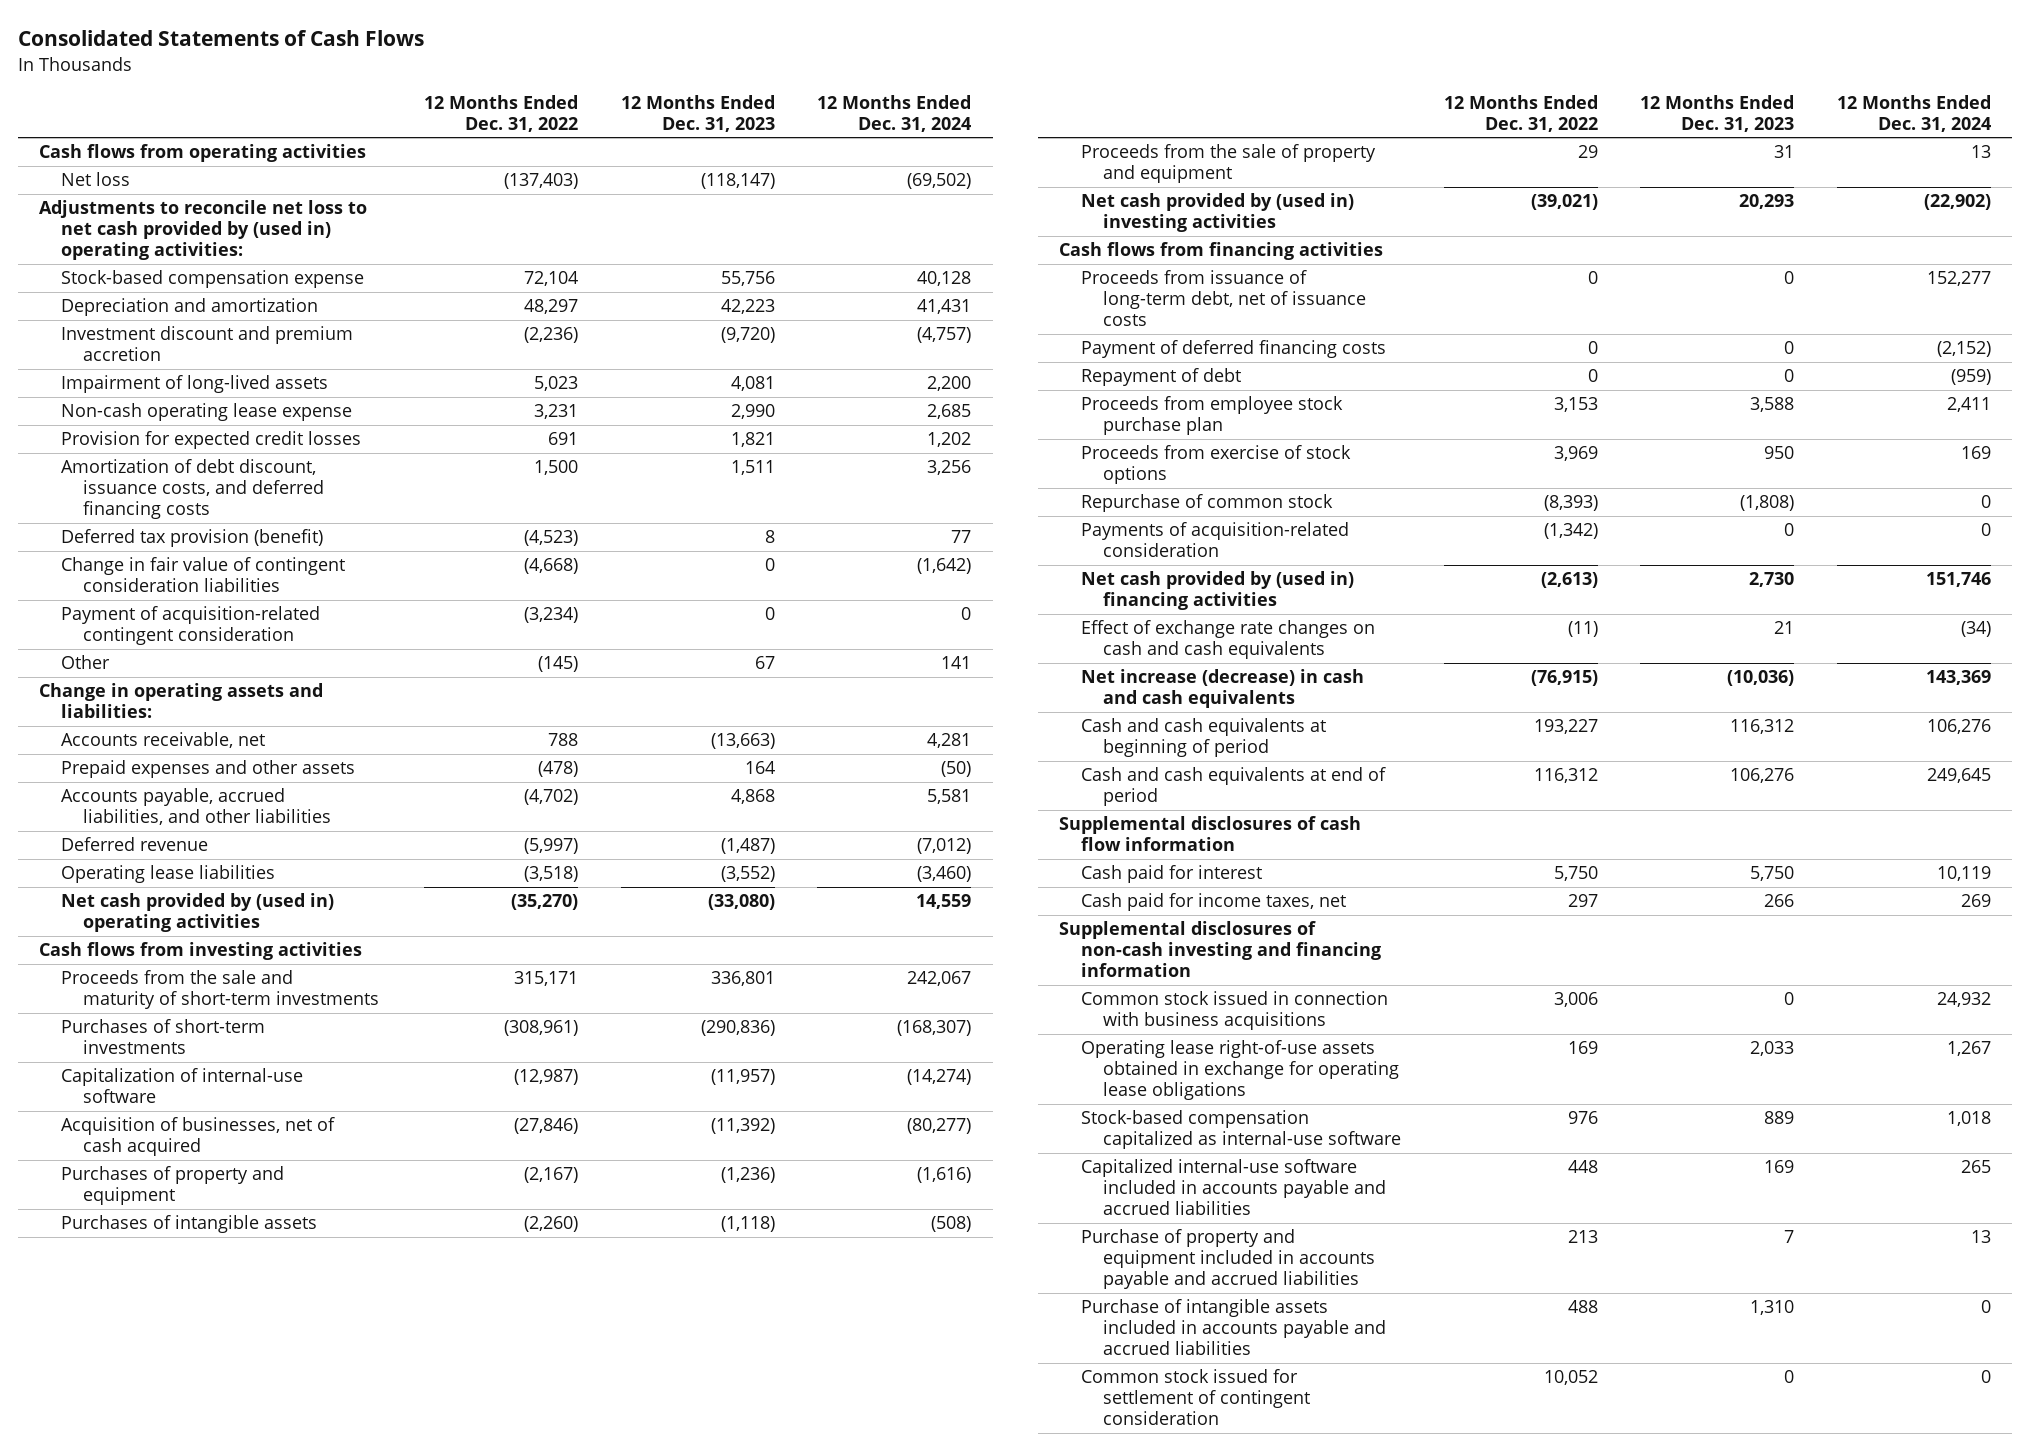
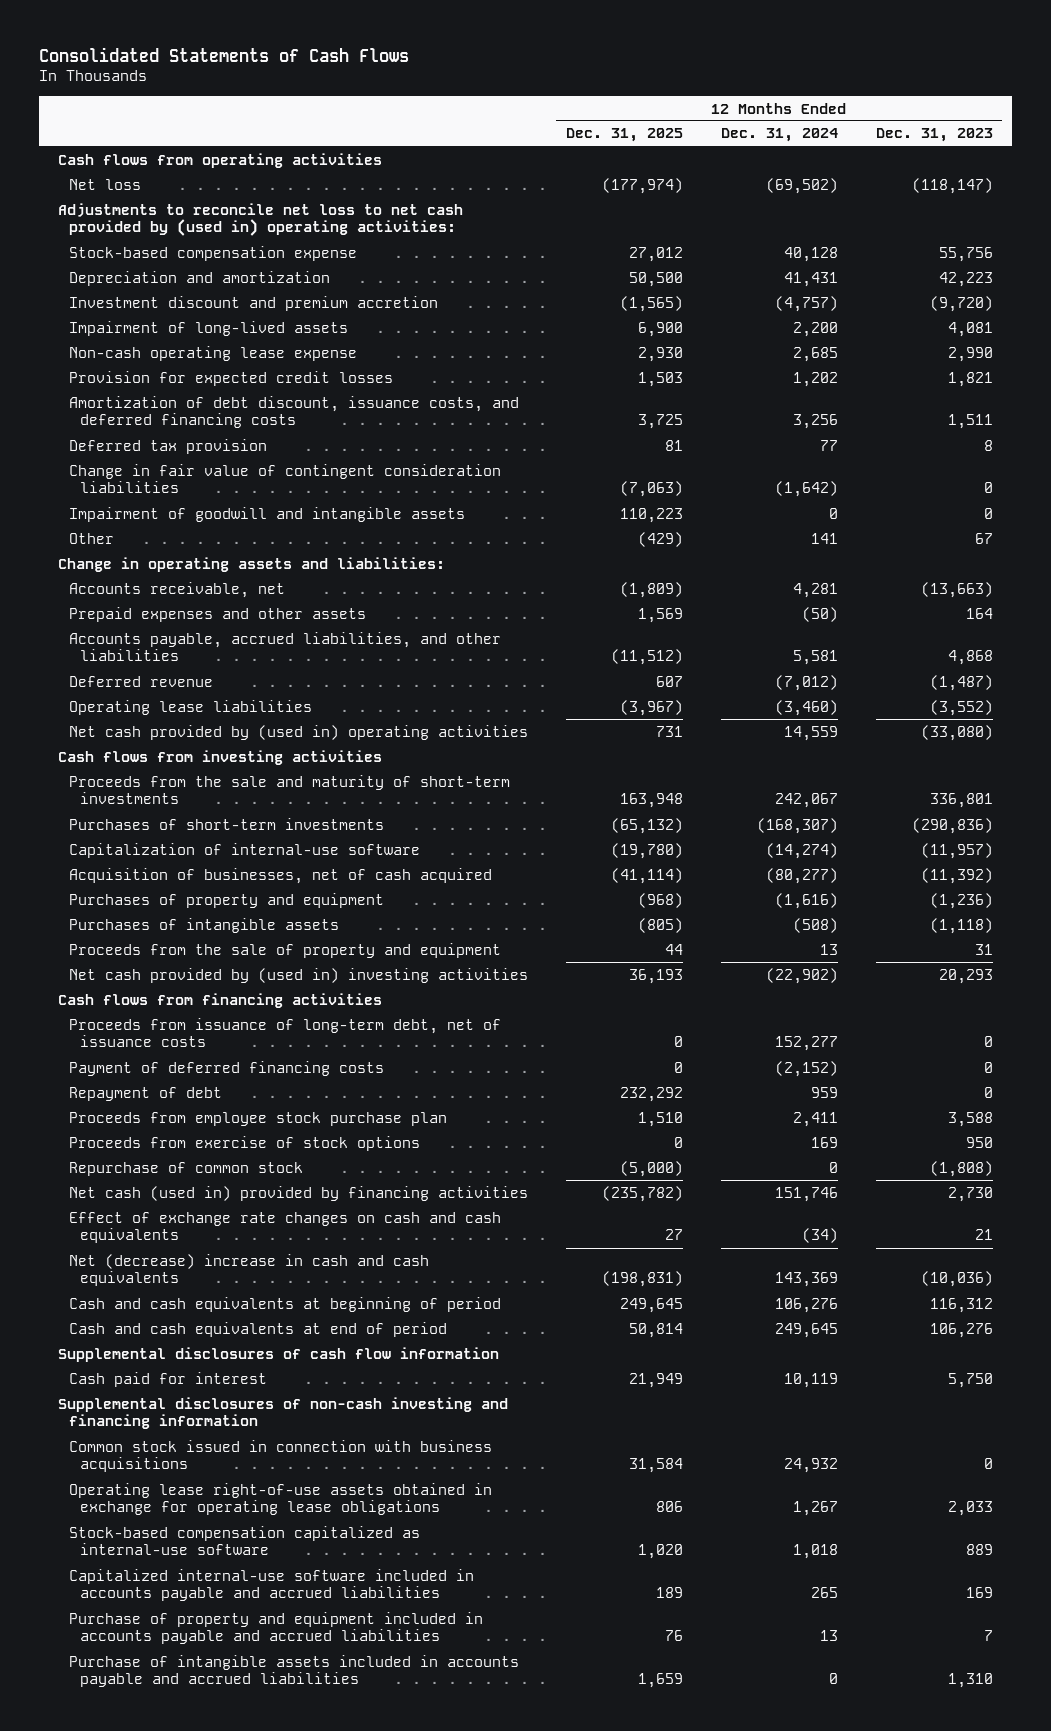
[423,95,578,133] 12 Months Ended Dec. 31, 2022 -> none
none -> [565,128,683,143] Dec. 31, 2025
[61,529,324,548] Deferred tax provision (benefit) -> [68,438,267,454] Deferred tax provision
[61,606,321,646] Payment of acquisition-related contingent consideration -> none
none -> [68,506,465,522] Impairment of goodwill and intangible assets
[1950,369,1991,386] (959) -> [810,1086,838,1098] 959
[1081,522,1350,558] Payments of acquisition-related consideration -> none
[1081,571,1355,611] Net cash provided by (used in) financing activities -> [68,1185,528,1201] Net cash (used in) provided by financing activities
[1081,669,1365,709] Net increase (decrease) in cash and cash equivalents -> [68,1253,429,1287] Net (decrease) increase in cash and cash equivalents
[1081,893,1347,912] Cash paid for income taxes, net -> none
[1081,1369,1310,1426] Common stock issued for settlement of contingent consideration -> none

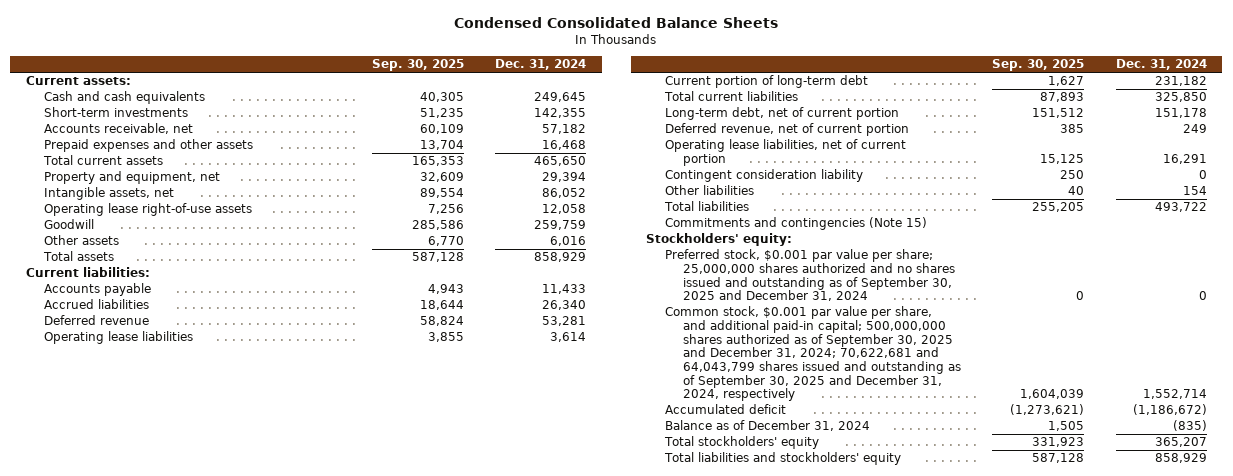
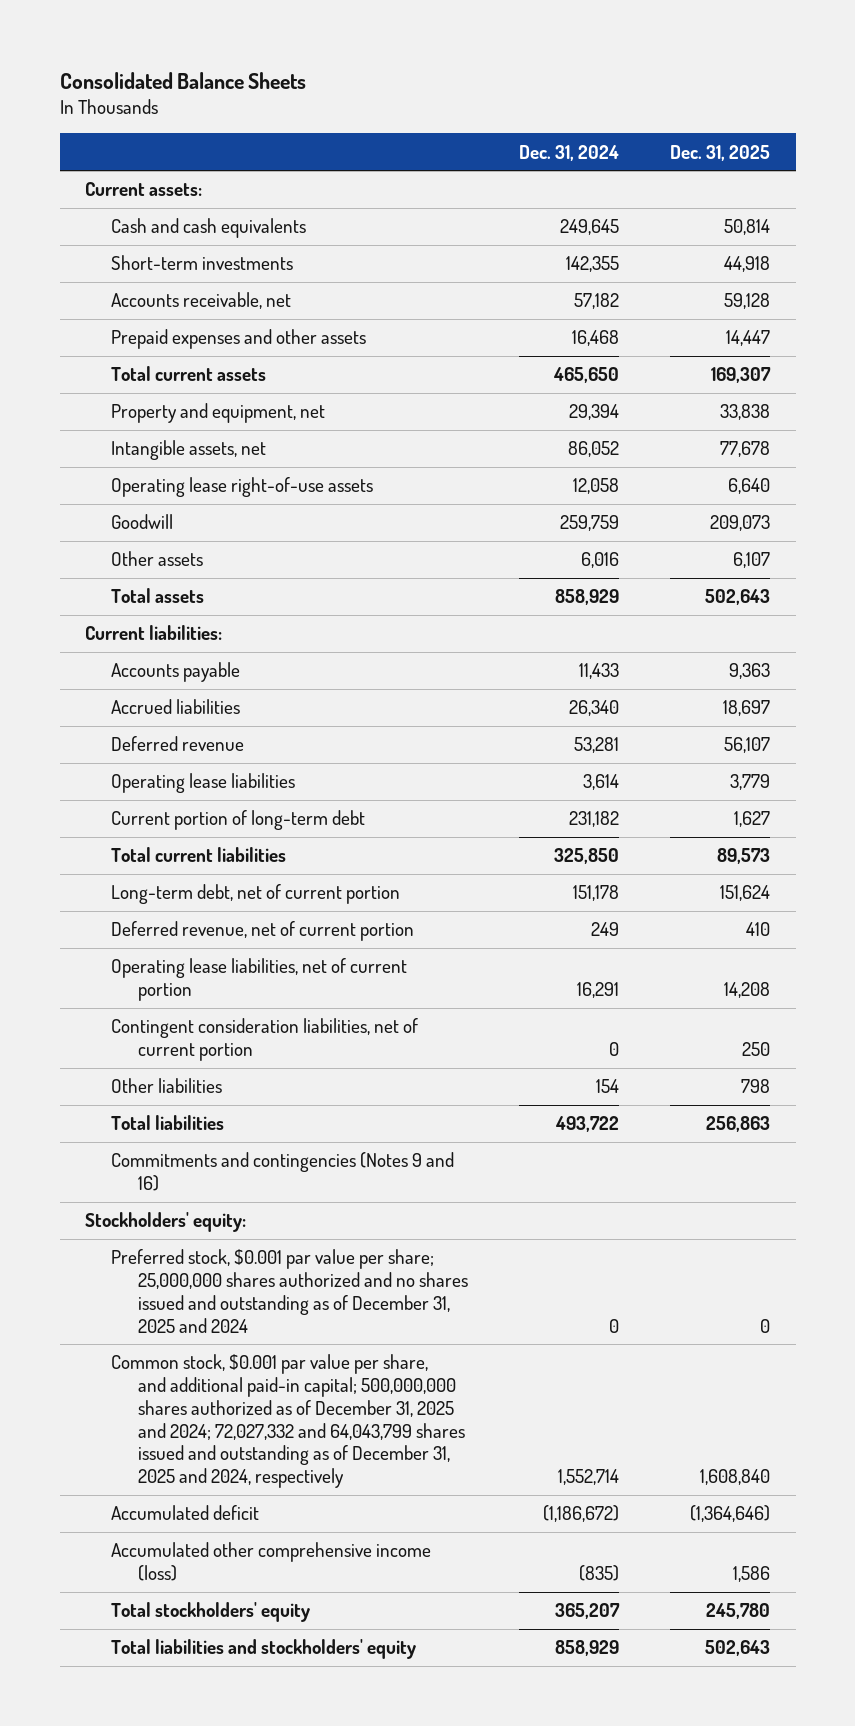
[454,17,779,29] Condensed Consolidated Balance Sheets -> [59,71,306,89] Consolidated Balance Sheets
[371,59,464,72] Sep. 30, 2025 -> none
none -> [670,144,771,161] Dec. 31, 2025
[664,169,863,183] Contingent consideration liability -> [111,1018,419,1062] Contingent consideration liabilities, net of current portion
[664,217,927,231] Commitments and contingencies (Note 15) -> [111,1152,455,1192] Commitments and contingencies (Notes 9 and 16)
[664,249,956,302] Preferred stock, $0.001 par value per share; 25,000,000 shares authorized and no shares issued and outstanding as of September 30, 2025 and December 31, 2024 -> [111,1249,468,1333] Preferred stock, $0.001 par value per share; 25,000,000 shares authorized and no shares issued and outstanding as of December 31, 2025 and 2024
[664,306,962,402] Common stock, $0.001 par value per share, and additional paid-in capital; 500,000,000 shares authorized as of September 30, 2025 and December 31, 2024; 70,622,681 and 64,043,799 shares issued and outstanding as of September 30, 2025 and December 31, 2024, respectively -> [111,1354,465,1488] Common stock, $0.001 par value per share, and additional paid-in capital; 500,000,000 shares authorized as of December 31, 2025 and 2024; 72,027,332 and 64,043,799 shares issued and outstanding as of December 31, 2025 and 2024, respectively
[664,420,870,432] Balance as of December 31, 2024 -> [111,1542,432,1582] Accumulated other comprehensive income (loss)

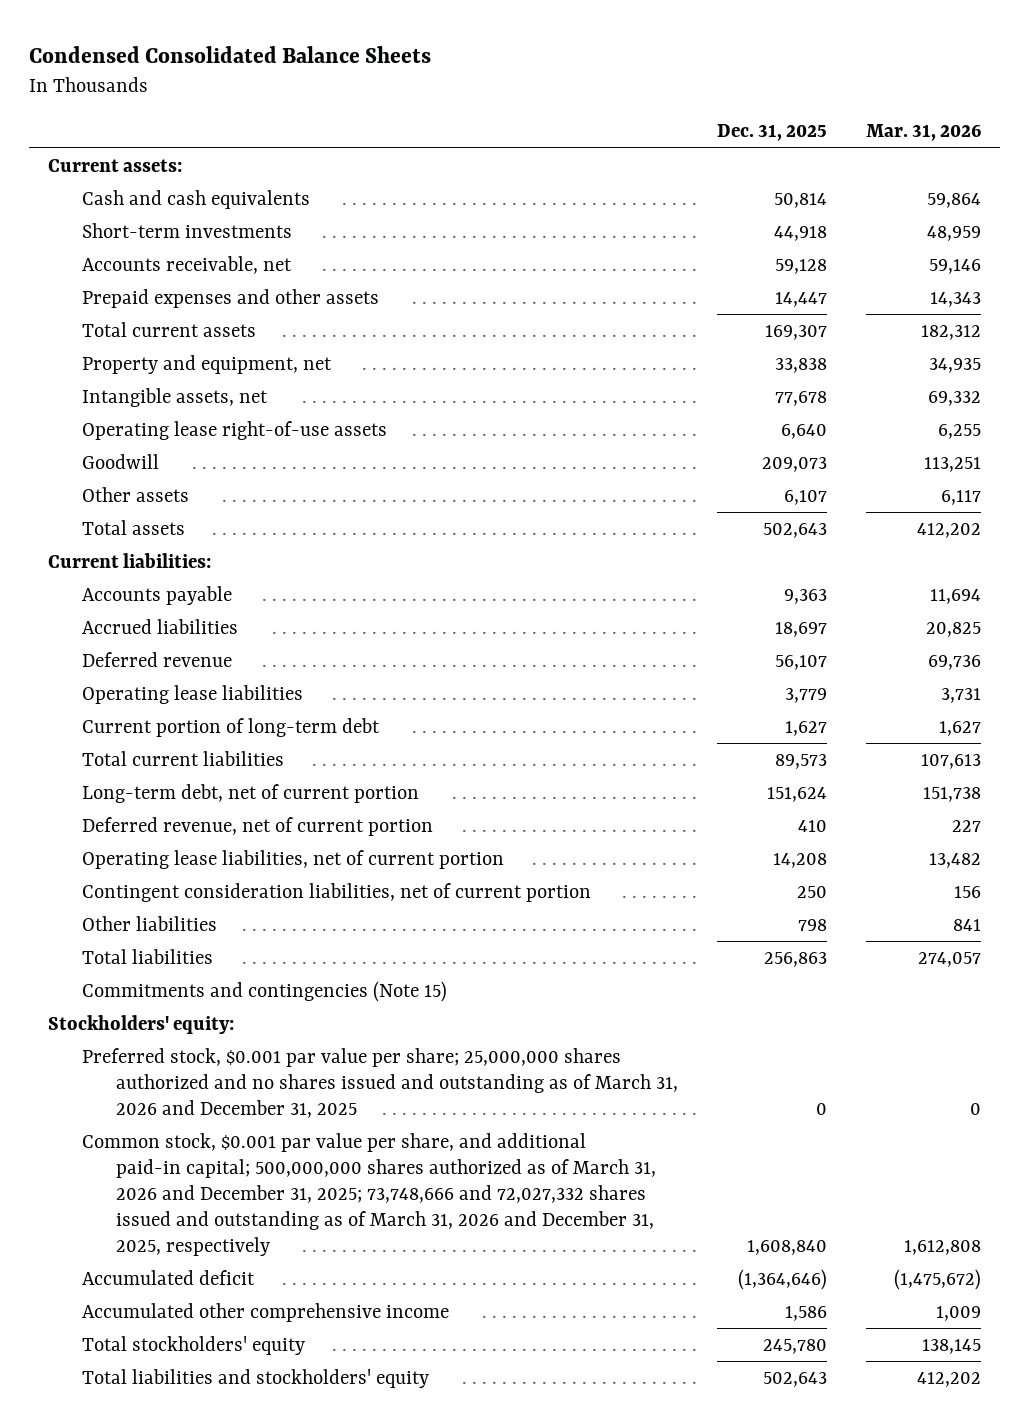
[59,71,306,89] Consolidated Balance Sheets -> [28,45,431,63] Condensed Consolidated Balance Sheets
[518,144,619,161] Dec. 31, 2024 -> none
none -> [865,124,981,142] Mar. 31, 2026
[111,1152,455,1192] Commitments and contingencies (Notes 9 and 16) -> [81,980,447,1002] Commitments and contingencies (Note 15)
[111,1249,468,1333] Preferred stock, $0.001 par value per share; 25,000,000 shares authorized and no shares issued and outstanding as of December 31, 2025 and 2024 -> [81,1047,678,1118] Preferred stock, $0.001 par value per share; 25,000,000 shares authorized and no shares issued and outstanding as of March 31, 2026 and December 31, 2025
[111,1354,465,1488] Common stock, $0.001 par value per share, and additional paid-in capital; 500,000,000 shares authorized as of December 31, 2025 and 2024; 72,027,332 and 64,043,799 shares issued and outstanding as of December 31, 2025 and 2024, respectively -> [81,1132,656,1257] Common stock, $0.001 par value per share, and additional paid-in capital; 500,000,000 shares authorized as of March 31, 2026 and December 31, 2025; 73,748,666 and 72,027,332 shares issued and outstanding as of March 31, 2026 and December 31, 2025, respectively
[111,1542,432,1582] Accumulated other comprehensive income (loss) -> [81,1302,449,1322] Accumulated other comprehensive income

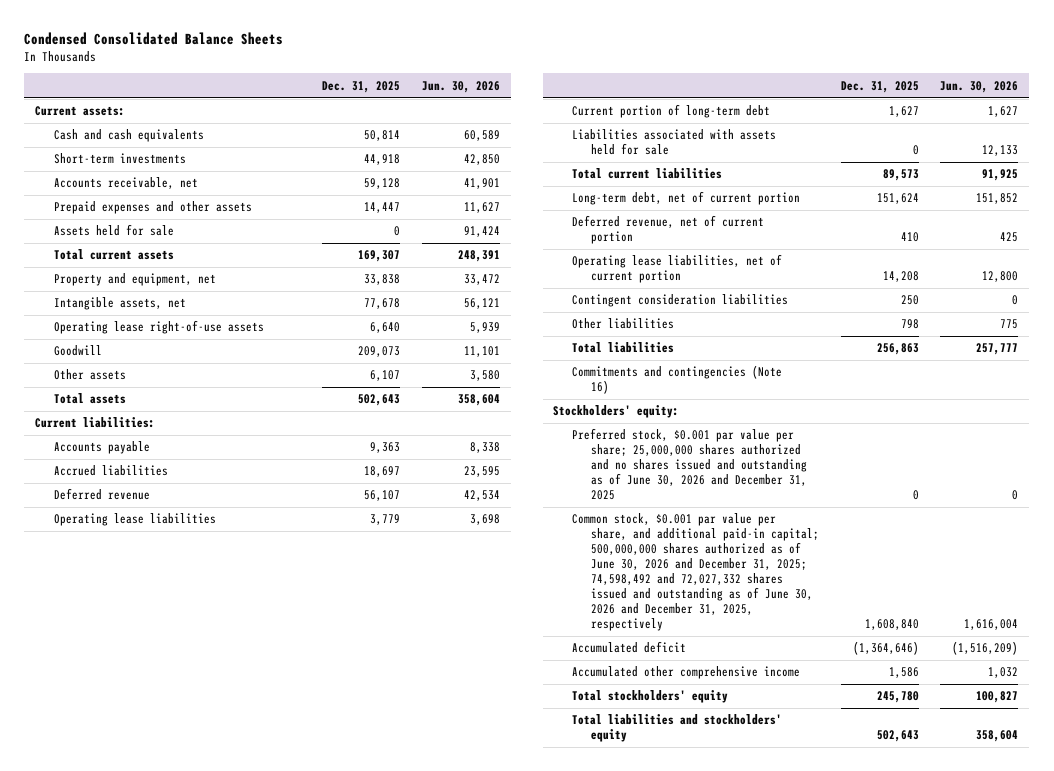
[865,124,981,142] Mar. 31, 2026 -> none
none -> [422,80,501,93] Jun. 30, 2026
none -> [53,224,174,237] Assets held for sale
none -> [572,129,777,156] Liabilities associated with assets held for sale
[81,882,591,902] Contingent consideration liabilities, net of current portion -> [572,294,789,308] Contingent consideration liabilities
[81,980,447,1002] Commitments and contingencies (Note 15) -> [572,365,783,395] Commitments and contingencies (Note 16)
[81,1047,678,1118] Preferred stock, $0.001 par value per share; 25,000,000 shares authorized and no shares issued and outstanding as of March 31, 2026 and December 31, 2025 -> [572,428,807,501] Preferred stock, $0.001 par value per share; 25,000,000 shares authorized and no shares issued and outstanding as of June 30, 2026 and December 31, 2025
[81,1132,656,1257] Common stock, $0.001 par value per share, and additional paid-in capital; 500,000,000 shares authorized as of March 31, 2026 and December 31, 2025; 73,748,666 and 72,027,332 shares issued and outstanding as of March 31, 2026 and December 31, 2025, respectively -> [572,513,819,632] Common stock, $0.001 par value per share, and additional paid-in capital; 500,000,000 shares authorized as of June 30, 2026 and December 31, 2025; 74,598,492 and 72,027,332 shares issued and outstanding as of June 30, 2026 and December 31, 2025, respectively

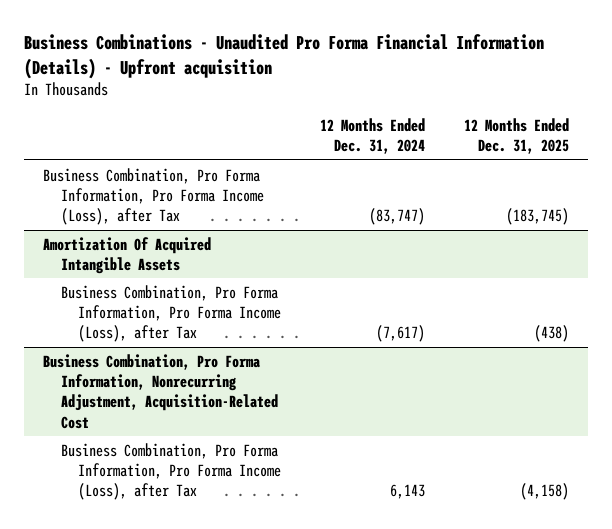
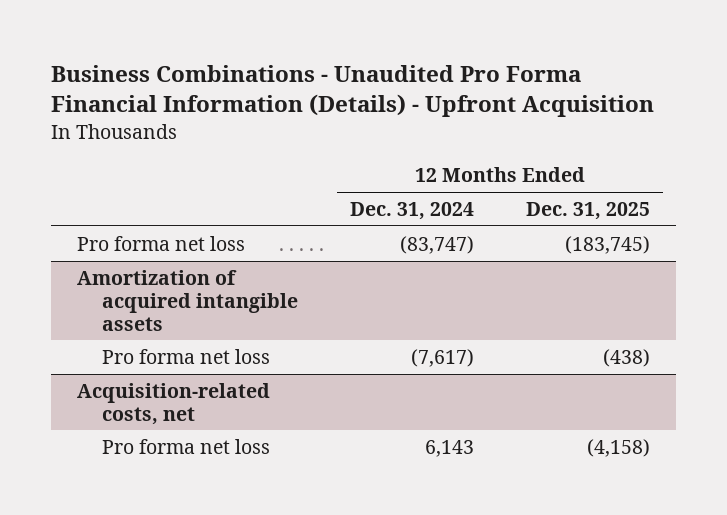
[23,33,544,79] Business Combinations - Unaudited Pro Forma Financial Information (Details) - Upfront acquisition -> [51,64,655,118] Business Combinations - Unaudited Pro Forma Financial Information (Details) - Upfront Acquisition
[43,167,264,226] Business Combination, Pro Forma Information, Pro Forma Income (Loss), after Tax -> [76,235,245,251] Pro forma net loss
[43,236,212,274] Amortization Of Acquired Intangible Assets -> [76,269,299,331] Amortization of acquired intangible assets
[60,284,282,343] Business Combination, Pro Forma Information, Pro Forma Income (Loss), after Tax -> [102,348,271,364] Pro forma net loss
[43,353,278,429] Business Combination, Pro Forma Information, Nonrecurring Adjustment, Acquisition-Related Cost -> [76,382,270,425] Acquisition-related costs, net
[60,442,282,501] Business Combination, Pro Forma Information, Pro Forma Income (Loss), after Tax -> [102,438,271,454] Pro forma net loss

